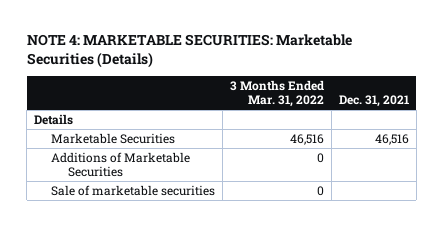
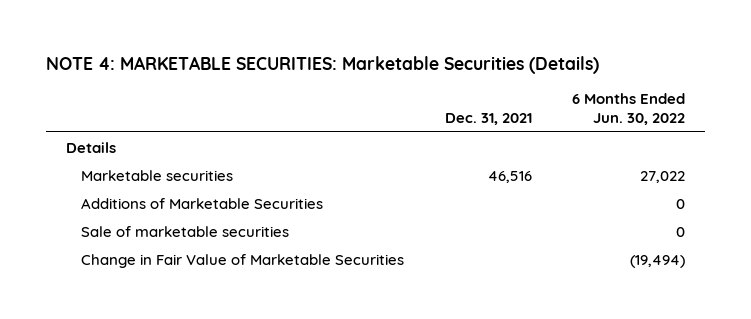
[229,80,324,108] 3 Months Ended Mar. 31, 2022 -> none
none -> [571,93,685,126] 6 Months Ended Jun. 30, 2022
[51,132,176,144] Marketable Securities -> [81,169,234,181] Marketable securities
none -> [81,253,405,268] Change in Fair Value of Marketable Securities

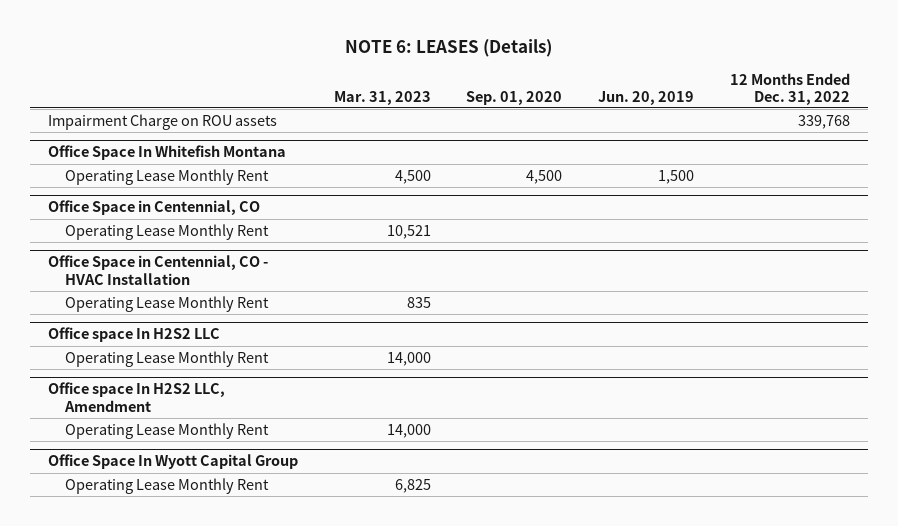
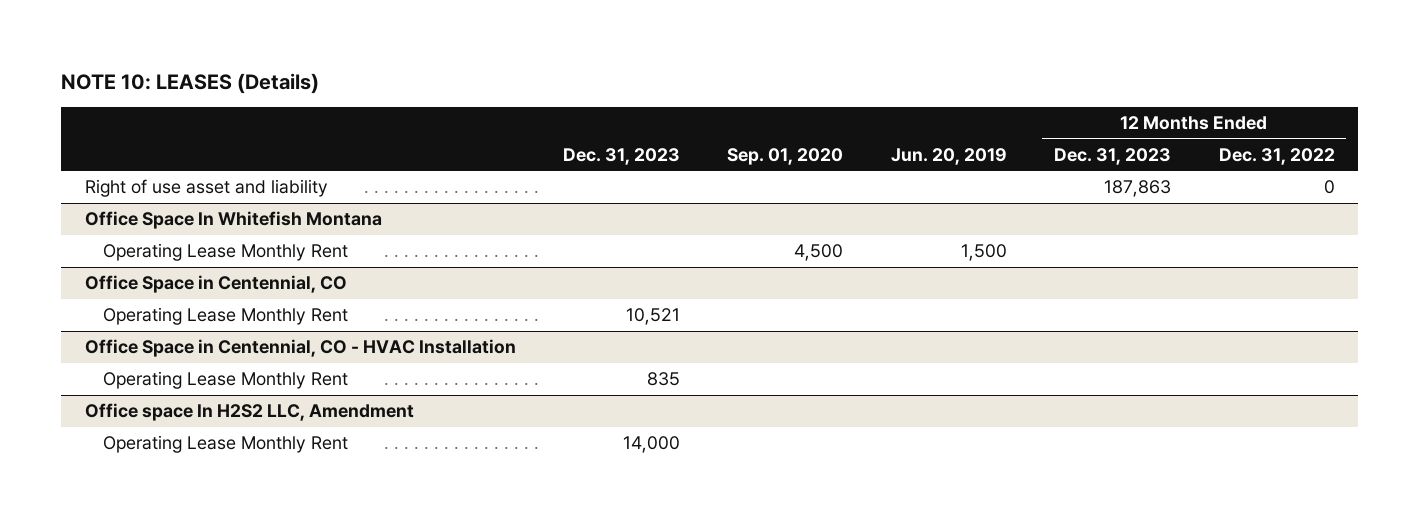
[344,39,552,58] NOTE 6: LEASES (Details) -> [60,72,319,94] NOTE 10: LEASES (Details)
[333,90,431,105] Mar. 31, 2023 -> none
none -> [562,147,680,165] Dec. 31, 2023
none -> [1054,147,1172,165] Dec. 31, 2023
[48,113,278,130] Impairment Charge on ROU assets -> none
none -> [84,179,328,198] Right of use asset and liability
[48,327,221,343] Office space In H2S2 LLC -> none
[64,350,269,367] Operating Lease Monthly Rent -> none
[48,454,299,470] Office Space In Wyott Capital Group -> none
[64,477,269,494] Operating Lease Monthly Rent -> none

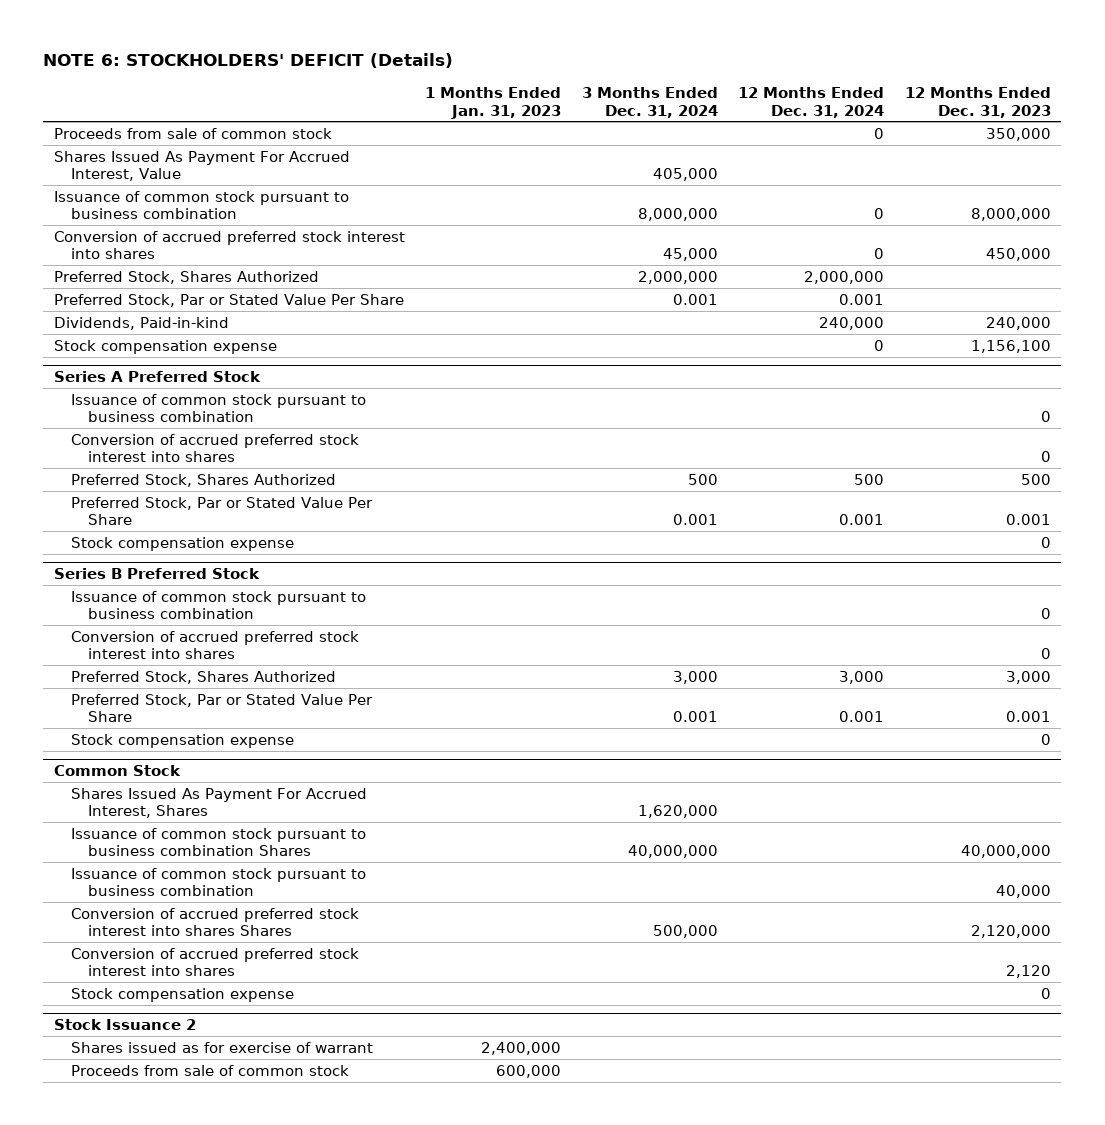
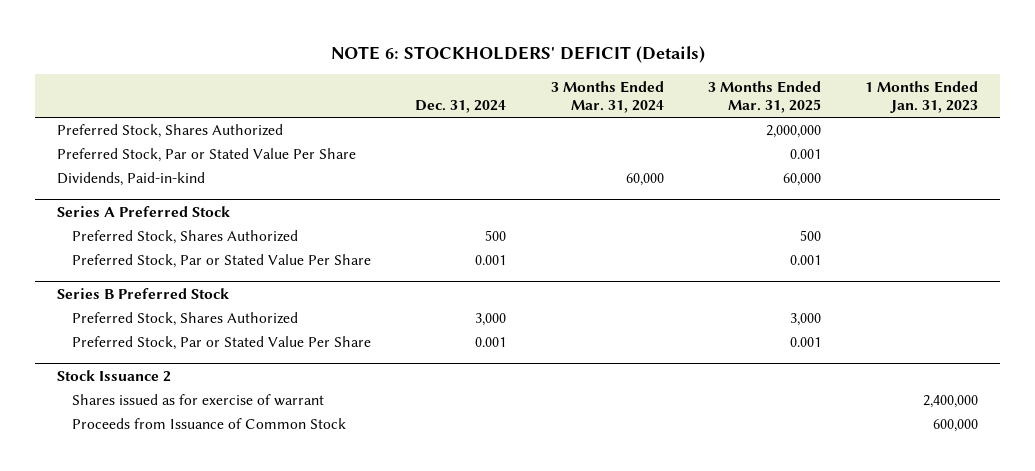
[581,87,718,118] 3 Months Ended Dec. 31, 2024 -> none
[738,87,885,118] 12 Months Ended Dec. 31, 2024 -> none
[905,87,1052,118] 12 Months Ended Dec. 31, 2023 -> none
none -> [415,100,507,114] Dec. 31, 2024
none -> [550,80,664,114] 3 Months Ended Mar. 31, 2024
none -> [707,80,821,114] 3 Months Ended Mar. 31, 2025
[53,127,332,139] Proceeds from sale of common stock -> none
[53,150,350,182] Shares Issued As Payment For Accrued Interest, Value -> none
[53,190,349,220] Issuance of common stock pursuant to business combination -> none
[53,230,405,260] Conversion of accrued preferred stock interest into shares -> none
[53,339,277,354] Stock compensation expense -> none
[70,393,366,423] Issuance of common stock pursuant to business combination -> none
[70,433,359,463] Conversion of accrued preferred stock interest into shares -> none
[70,536,294,551] Stock compensation expense -> none
[70,590,366,620] Issuance of common stock pursuant to business combination -> none
[70,630,359,660] Conversion of accrued preferred stock interest into shares -> none
[70,733,294,748] Stock compensation expense -> none
[53,765,181,777] Common Stock -> none
[70,787,367,819] Shares Issued As Payment For Accrued Interest, Shares -> none
[70,827,366,857] Issuance of common stock pursuant to business combination Shares -> none
[70,867,366,897] Issuance of common stock pursuant to business combination -> none
[70,907,359,937] Conversion of accrued preferred stock interest into shares Shares -> none
[70,947,359,977] Conversion of accrued preferred stock interest into shares -> none
[70,987,294,1002] Stock compensation expense -> none
[70,1064,349,1076] Proceeds from sale of common stock -> [72,418,347,430] Proceeds from Issuance of Common Stock

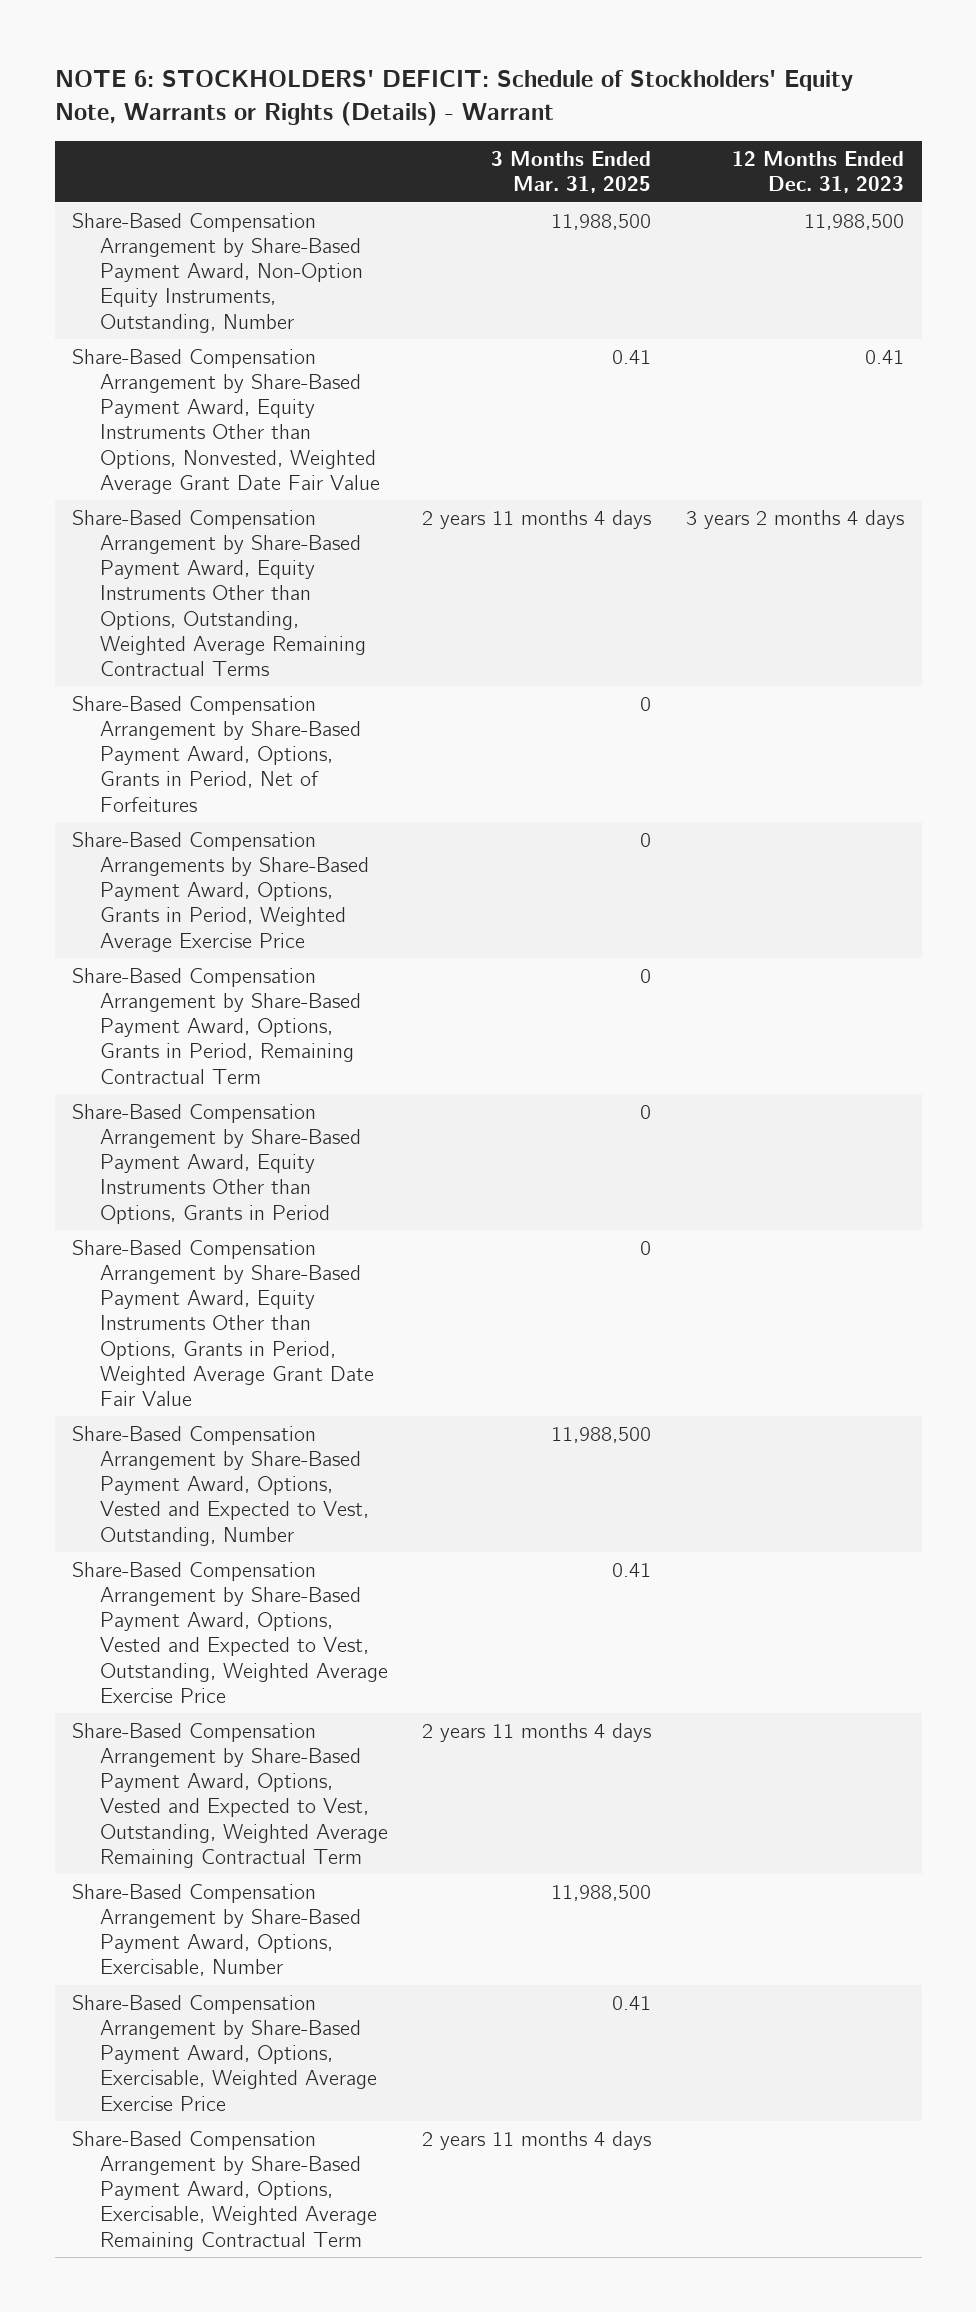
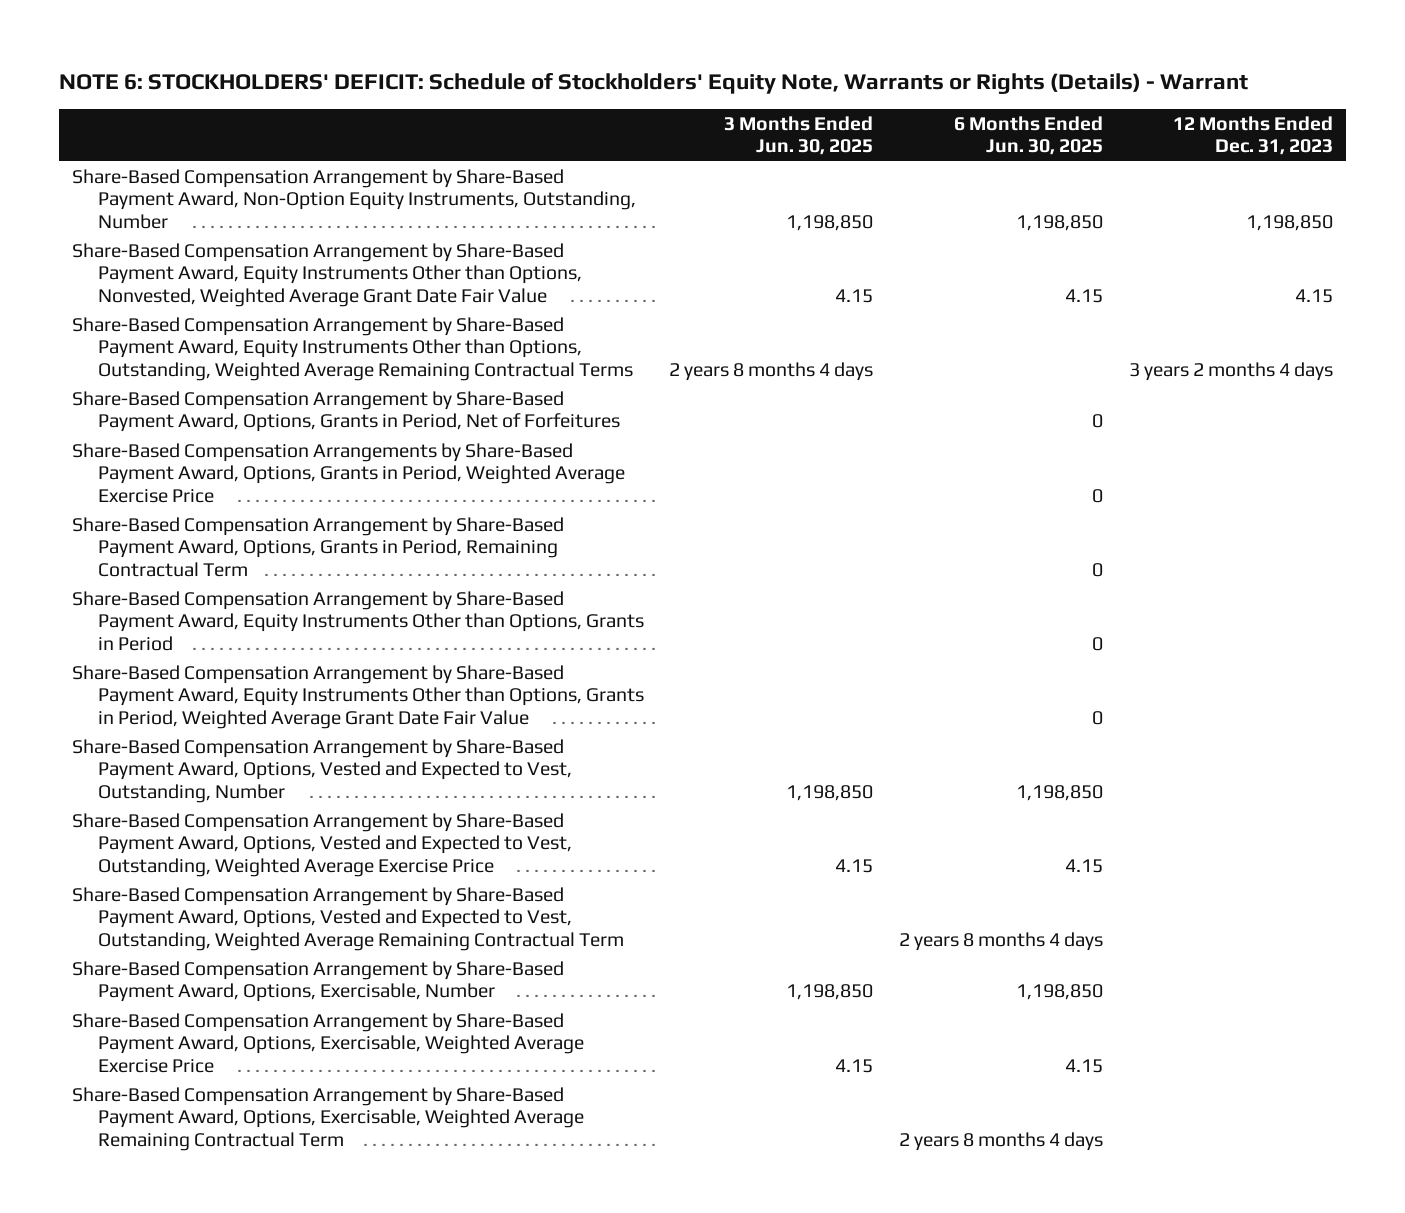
[491,151,652,194] 3 Months Ended Mar. 31, 2025 -> none
none -> [724,115,874,156] 3 Months Ended Jun. 30, 2025
none -> [954,115,1104,156] 6 Months Ended Jun. 30, 2025
[804,214,905,231] 11,988,500 -> [1246,215,1334,232] 1,198,850
[865,350,905,365] 0.41 -> [1295,289,1334,304] 4.15

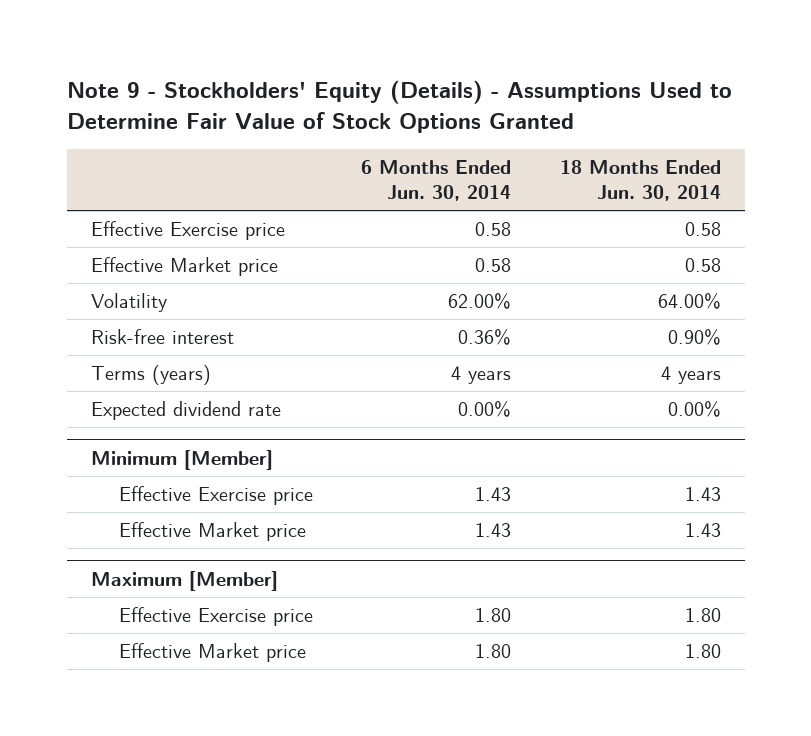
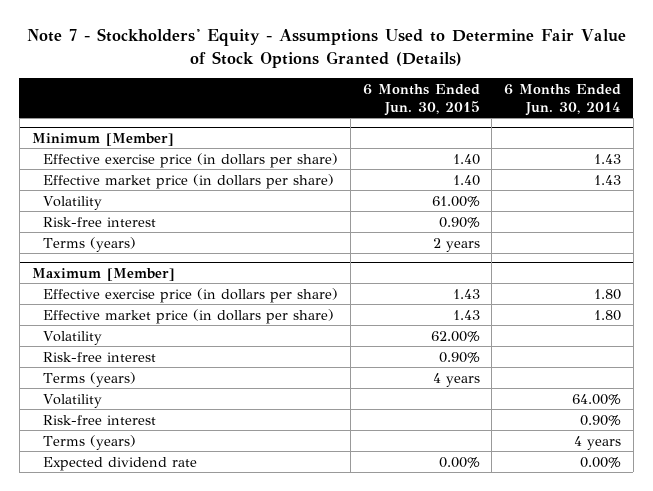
[66,79,732,133] Note 9 - Stockholders' Equity (Details) - Assumptions Used to Determine Fair Value of Stock Options Granted -> [27,28,627,68] Note 7 - Stockholders' Equity - Assumptions Used to Determine Fair Value of Stock Options Granted (Details)
[559,160,721,202] 18 Months Ended Jun. 30, 2014 -> none
none -> [362,83,480,116] 6 Months Ended Jun. 30, 2015
[90,221,285,241] Effective Exercise price -> none
[90,257,278,277] Effective Market price -> none
[90,293,167,313] Volatility -> none
[90,329,234,345] Risk-free interest -> none
[90,365,211,386] Terms (years) -> none
[90,401,281,421] Expected dividend rate -> none
[119,486,314,506] Effective Exercise price -> [43,152,339,168] Effective exercise price (in dollars per share)
[119,522,307,542] Effective Market price -> [43,173,335,189] Effective market price (in dollars per share)
none -> [43,195,103,210] Volatility
none -> [43,216,157,227] Risk-free interest
none -> [43,236,137,252] Terms (years)
[119,607,314,627] Effective Exercise price -> [43,287,339,303] Effective exercise price (in dollars per share)
[119,643,307,663] Effective Market price -> [43,308,335,324] Effective market price (in dollars per share)
none -> [43,330,103,345] Volatility
none -> [43,351,157,362] Risk-free interest
none -> [43,371,137,387] Terms (years)
none -> [43,393,103,408] Volatility
none -> [43,414,157,425] Risk-free interest
none -> [43,434,137,450] Terms (years)
none -> [43,456,198,471] Expected dividend rate

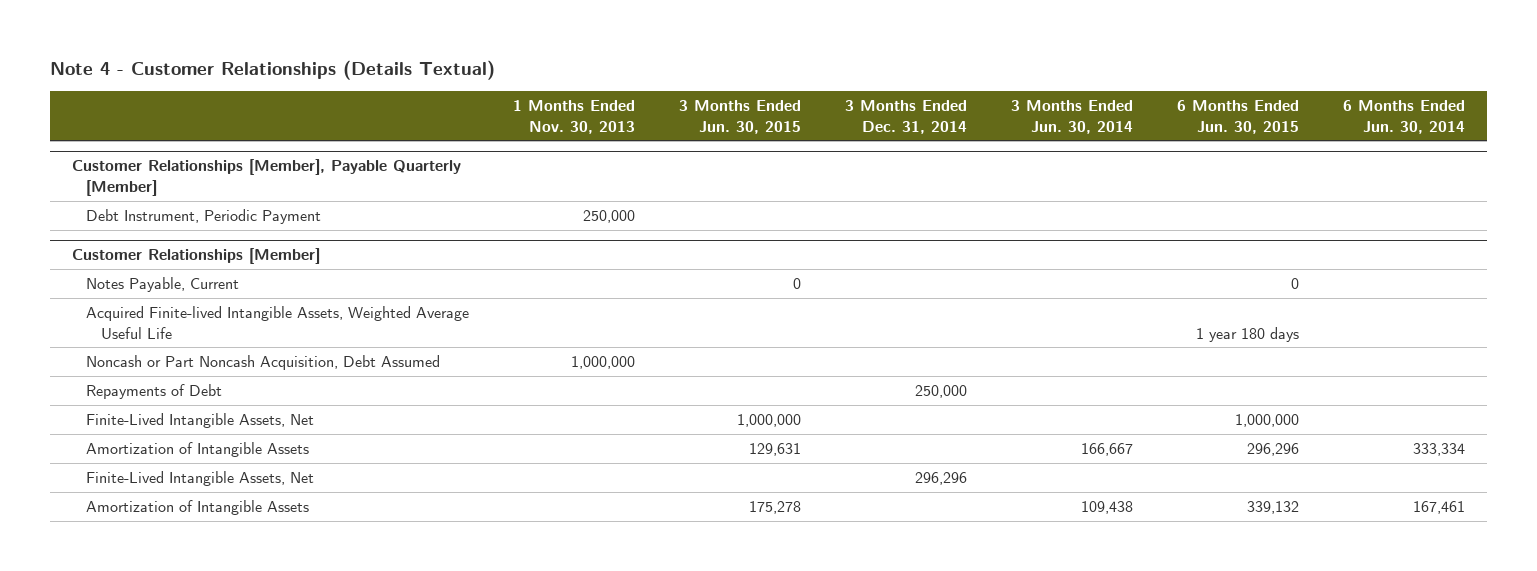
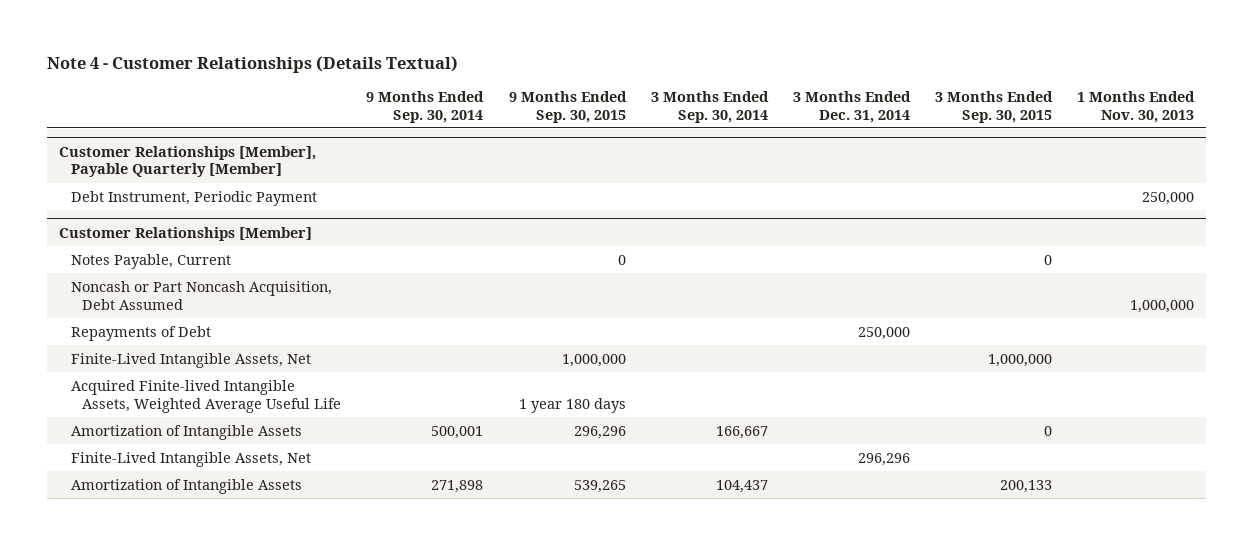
[679,99,802,134] 3 Months Ended Jun. 30, 2015 -> none
[1011,99,1134,134] 3 Months Ended Jun. 30, 2014 -> none
[1177,99,1300,134] 6 Months Ended Jun. 30, 2015 -> none
[1343,99,1466,134] 6 Months Ended Jun. 30, 2014 -> none
none -> [366,90,485,123] 9 Months Ended Sep. 30, 2014
none -> [508,90,627,123] 9 Months Ended Sep. 30, 2015
none -> [650,90,769,123] 3 Months Ended Sep. 30, 2014
none -> [934,90,1053,123] 3 Months Ended Sep. 30, 2015
[86,305,470,339] Acquired Finite-lived Intangible Assets, Weighted Average Useful Life -> [70,379,342,413] Acquired Finite-lived Intangible Assets, Weighted Average Useful Life

